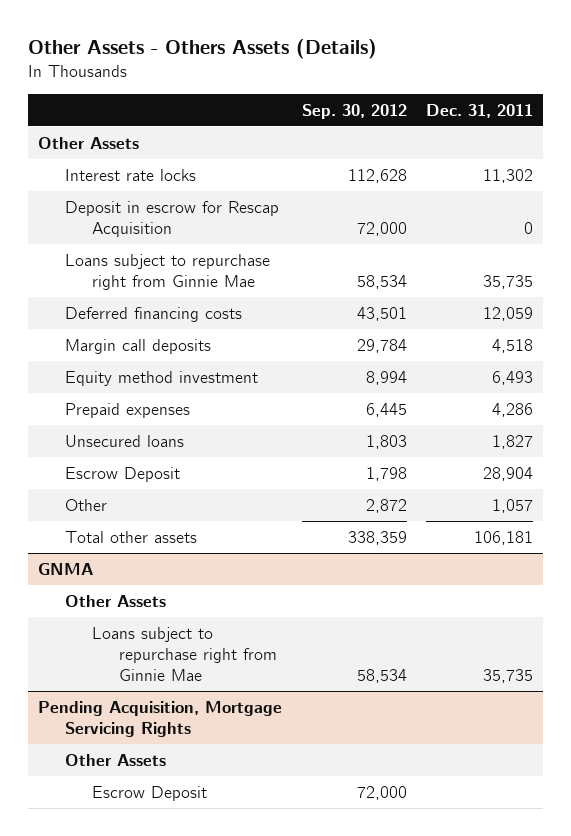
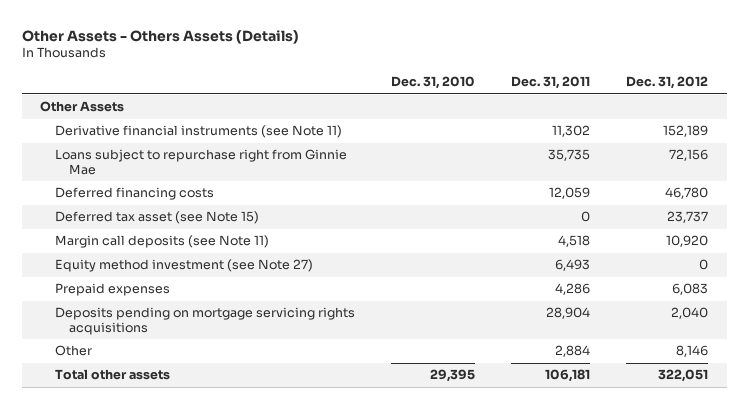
[301,103,407,119] Sep. 30, 2012 -> none
none -> [390,76,475,90] Dec. 31, 2010
none -> [626,76,709,90] Dec. 31, 2012
[64,200,279,237] Deposit in escrow for Rescap Acquisition -> none
[64,168,196,181] Interest rate locks -> [54,125,342,139] Derivative financial instruments (see Note 11)
none -> [54,211,259,225] Deferred tax asset (see Note 15)
[64,338,211,354] Margin call deposits -> [54,235,269,249] Margin call deposits (see Note 11)
[64,370,258,386] Equity method investment -> [54,259,313,273] Equity method investment (see Note 27)
[64,434,184,447] Unsecured loans -> none
[64,466,180,482] Escrow Deposit -> [54,307,355,336] Deposits pending on mortgage servicing rights acquisitions
[492,498,534,513] 1,057 -> [555,345,591,358] 2,884
[37,562,93,575] GNMA -> none
[64,594,166,607] Other Assets -> none
[91,626,278,681] Loans subject to repurchase right from Ginnie Mae -> none
[37,700,282,737] Pending Acquisition, Mortgage Servicing Rights -> none
[64,753,166,766] Other Assets -> none
[91,785,207,801] Escrow Deposit -> none

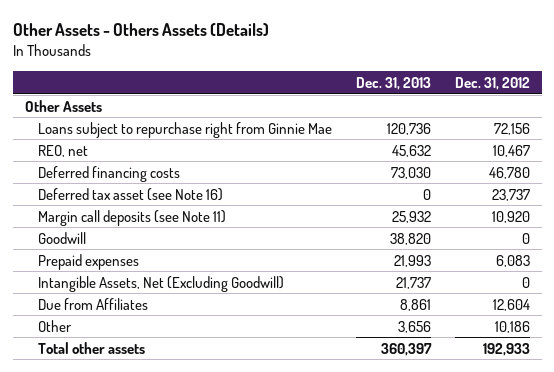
[390,76,475,90] Dec. 31, 2010 -> none
[511,76,591,90] Dec. 31, 2011 -> none
none -> [356,76,432,90] Dec. 31, 2013
[54,125,342,139] Derivative financial instruments (see Note 11) -> none
none -> [38,144,89,157] REO, net
[54,211,259,225] Deferred tax asset (see Note 15) -> [38,187,224,201] Deferred tax asset (see Note 16)
[54,259,313,273] Equity method investment (see Note 27) -> none
none -> [38,231,87,244] Goodwill
[54,307,355,336] Deposits pending on mortgage servicing rights acquisitions -> none
none -> [38,275,285,292] Intangible Assets, Net (Excluding Goodwill)
none -> [38,297,149,310] Due from Affiliates
[676,345,709,358] 8,146 -> [494,320,530,333] 10,186
[658,369,709,383] 322,051 -> [482,342,530,356] 192,933

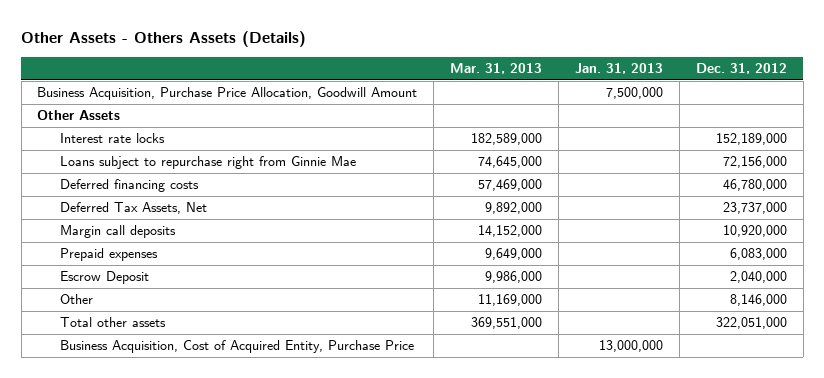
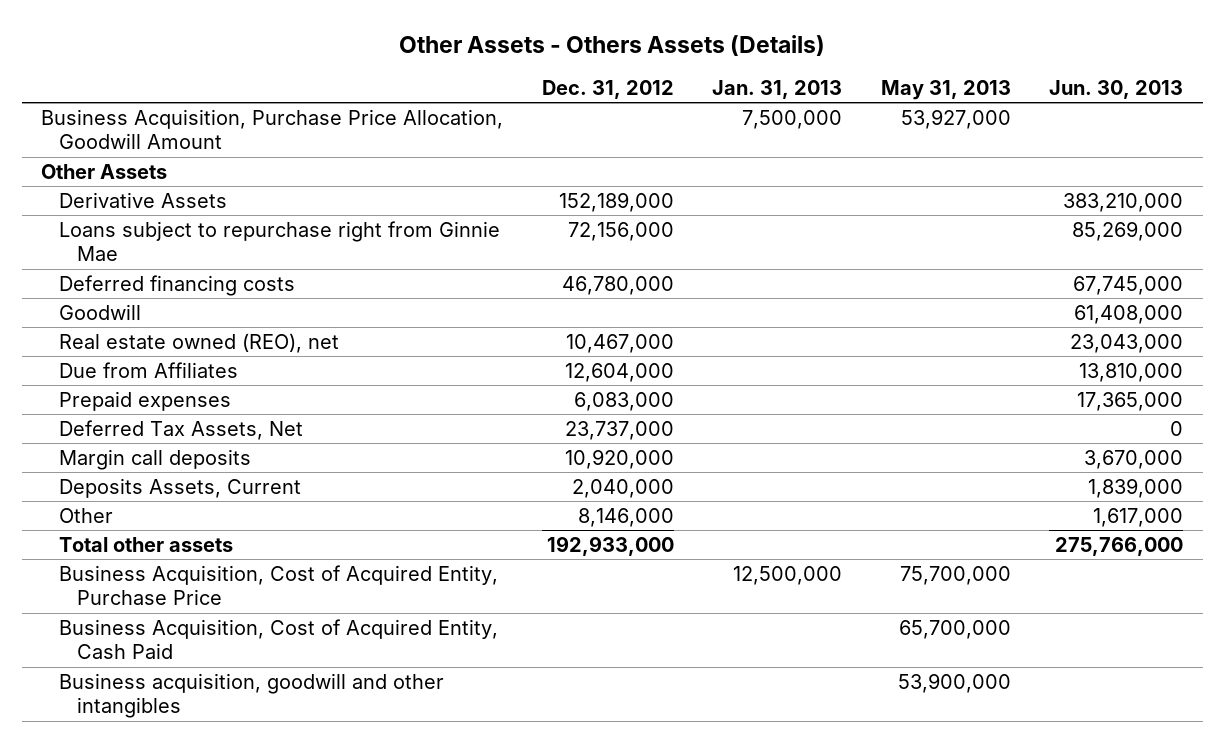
[450,63,543,75] Mar. 31, 2013 -> none
none -> [880,79,1011,100] May 31, 2013
none -> [1049,79,1184,99] Jun. 30, 2013
[59,133,165,144] Interest rate locks -> [58,192,227,209] Derivative Assets
none -> [58,304,141,321] Goodwill
none -> [58,333,339,354] Real estate owned (REO), net
none -> [58,362,238,379] Due from Affiliates
[59,248,158,262] Prepaid expenses -> [58,391,231,412] Prepaid expenses
[59,271,149,285] Escrow Deposit -> none
none -> [58,478,301,499] Deposits Assets, Current
[715,317,787,330] 322,051,000 -> [546,536,674,557] 192,933,000
[599,340,664,353] 13,000,000 -> [733,566,843,586] 12,500,000
none -> [58,619,498,660] Business Acquisition, Cost of Acquired Entity, Cash Paid
none -> [58,673,444,719] Business acquisition, goodwill and other intangibles

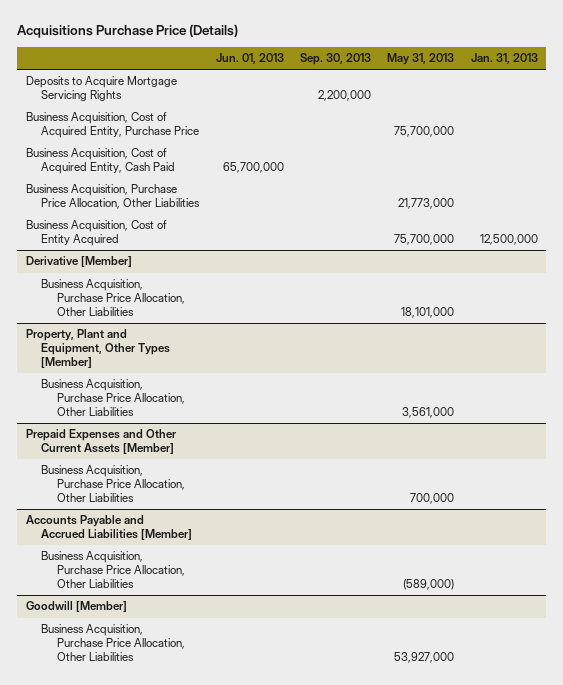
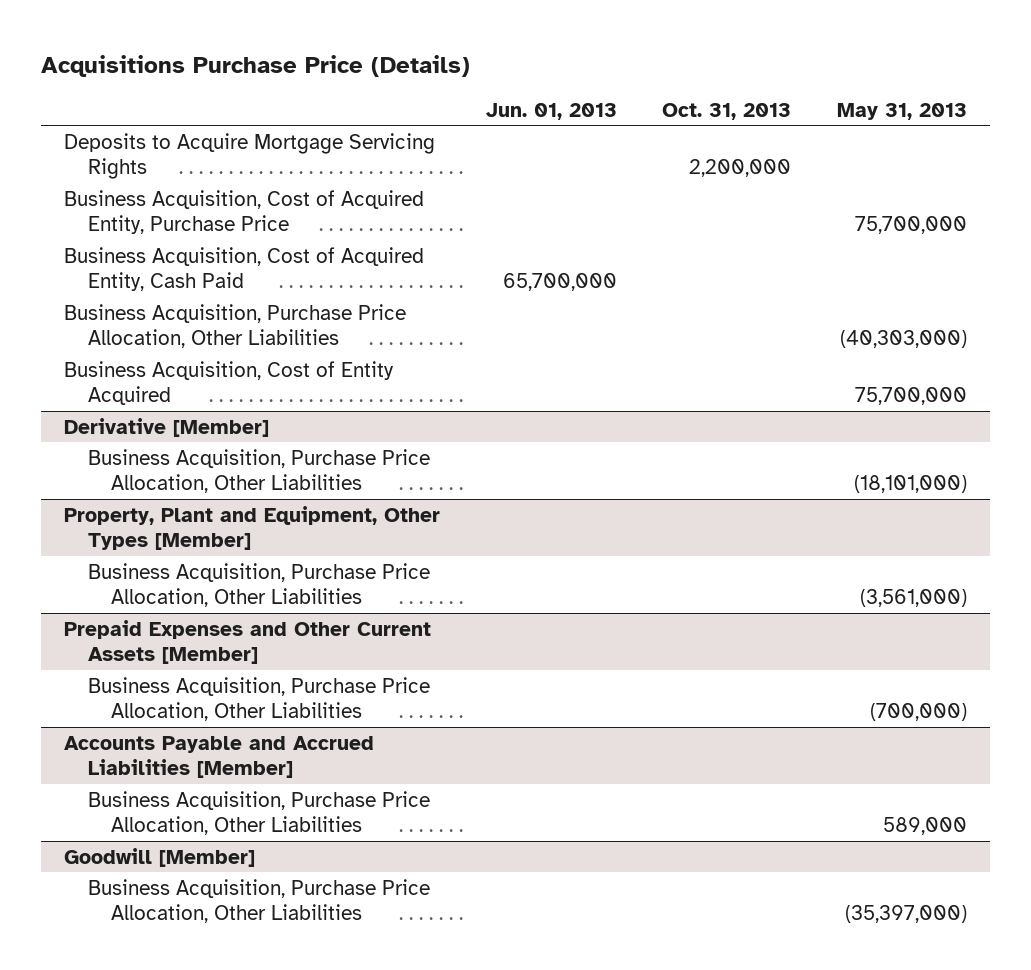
[299,53,371,66] Sep. 30, 2013 -> none
[470,53,538,65] Jan. 31, 2013 -> none
none -> [662,102,792,120] Oct. 31, 2013
[398,198,455,210] 21,773,000 -> [840,330,968,349] (40,303,000)
[401,307,455,319] 18,101,000 -> [854,475,968,494] (18,101,000)
[402,407,455,419] 3,561,000 -> [860,589,968,608] (3,561,000)
[410,493,455,505] 700,000 -> [870,703,968,722] (700,000)
[403,579,455,591] (589,000) -> [883,817,968,836] 589,000
[394,652,455,664] 53,927,000 -> [845,905,968,924] (35,397,000)

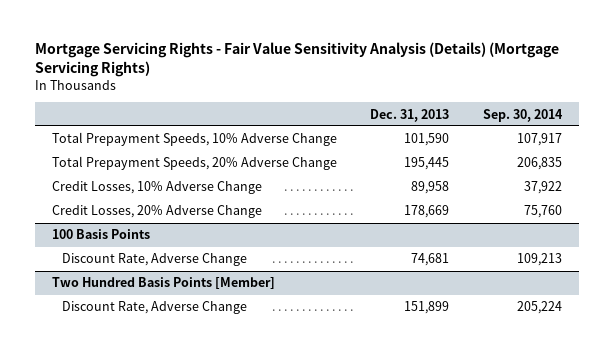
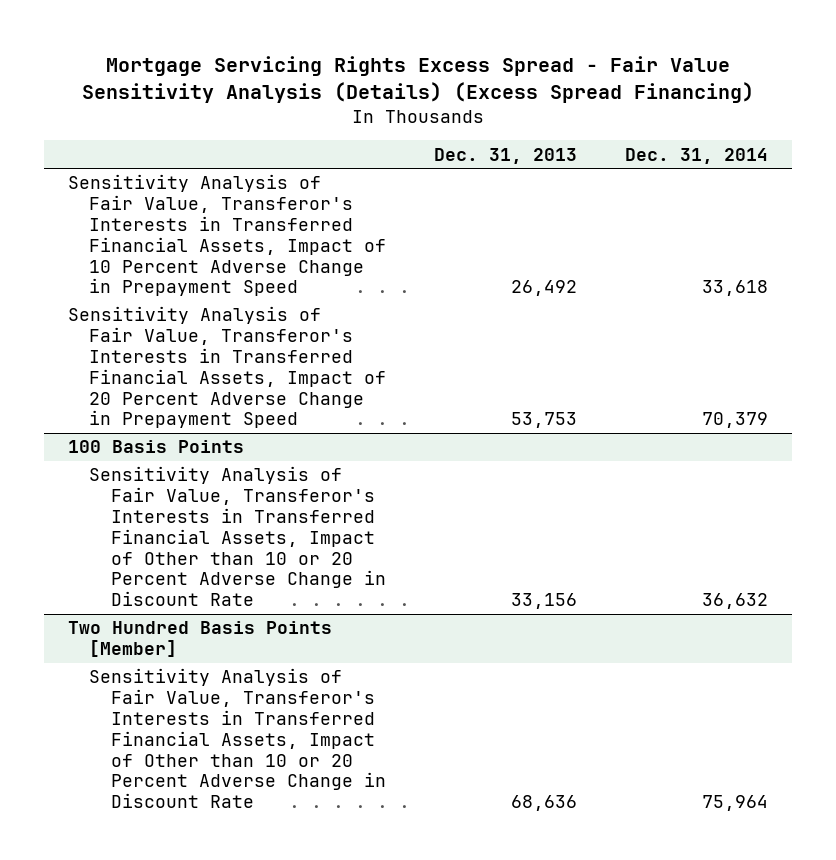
[34,41,559,78] Mortgage Servicing Rights - Fair Value Sensitivity Analysis (Details) (Mortgage Servicing Rights) -> [81,55,754,104] Mortgage Servicing Rights Excess Spread - Fair Value Sensitivity Analysis (Details) (Excess Spread Financing)
[483,108,564,122] Sep. 30, 2014 -> none
none -> [624,147,768,164] Dec. 31, 2014
[51,181,262,195] Credit Losses, 10% Adverse Change -> none
[51,205,262,219] Credit Losses, 20% Adverse Change -> none
[51,132,337,147] Total Prepayment Speeds, 10% Adverse Change -> [68,174,387,297] Sensitivity Analysis of Fair Value, Transferor's Interests in Transferred Financial Assets, Impact of 10 Percent Adverse Change in Prepayment Speed
[404,133,450,147] 101,590 -> [511,280,578,297] 26,492
[51,156,337,171] Total Prepayment Speeds, 20% Adverse Change -> [68,306,387,429] Sensitivity Analysis of Fair Value, Transferor's Interests in Transferred Financial Assets, Impact of 20 Percent Adverse Change in Prepayment Speed
[404,157,450,171] 195,445 -> [511,412,578,429] 53,753
[62,253,248,267] Discount Rate, Adverse Change -> none
none -> [89,466,386,607] Sensitivity Analysis of Fair Value, Transferor's Interests in Transferred Financial Assets, Impact of Other than 10 or 20 Percent Adverse Change in Discount Rate
[62,301,248,315] Discount Rate, Adverse Change -> none
none -> [89,668,386,809] Sensitivity Analysis of Fair Value, Transferor's Interests in Transferred Financial Assets, Impact of Other than 10 or 20 Percent Adverse Change in Discount Rate

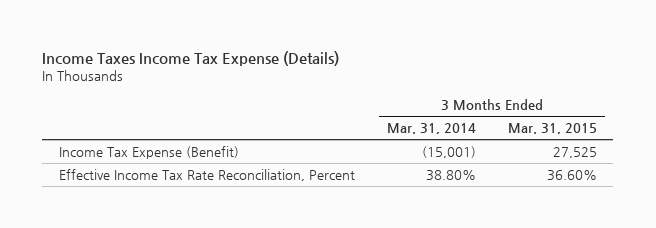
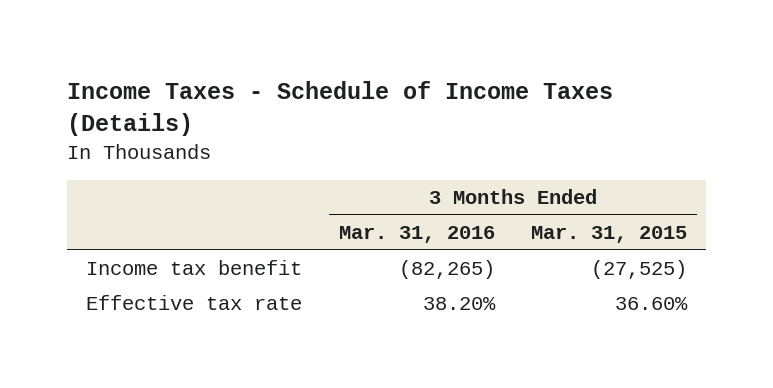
[42,50,340,66] Income Taxes Income Tax Expense (Details) -> [67,81,614,137] Income Taxes - Schedule of Income Taxes (Details)
[386,123,476,135] Mar. 31, 2014 -> none
none -> [338,226,495,244] Mar. 31, 2016
[58,146,239,160] Income Tax Expense (Benefit) -> [85,260,302,276] Income tax benefit
[553,147,598,159] 27,525 -> [591,260,688,280] (27,525)
[58,169,355,182] Effective Income Tax Rate Reconciliation, Percent -> [85,295,302,311] Effective tax rate

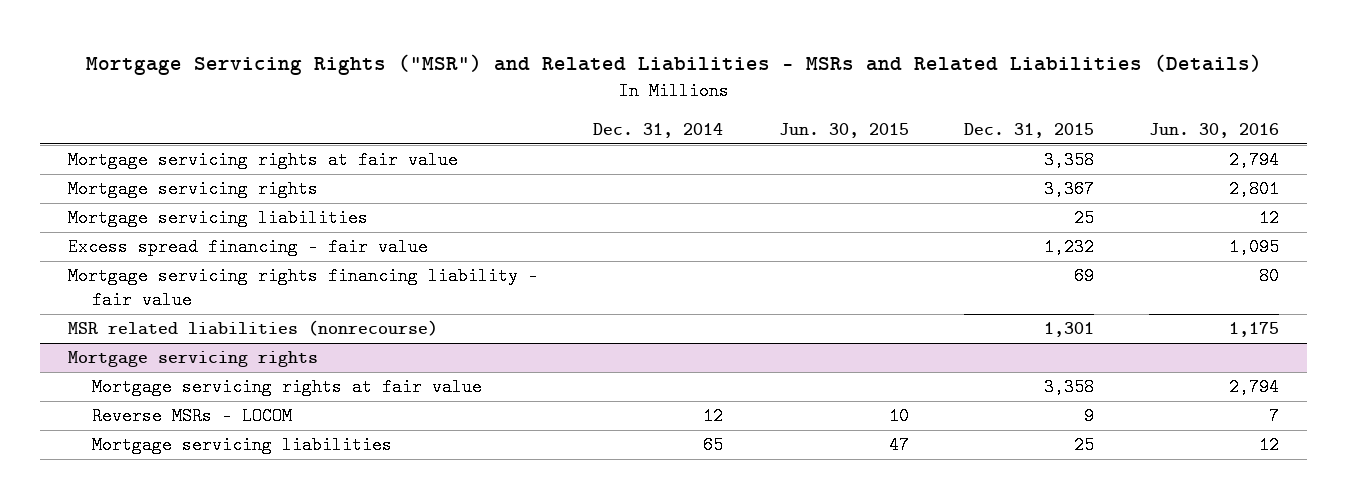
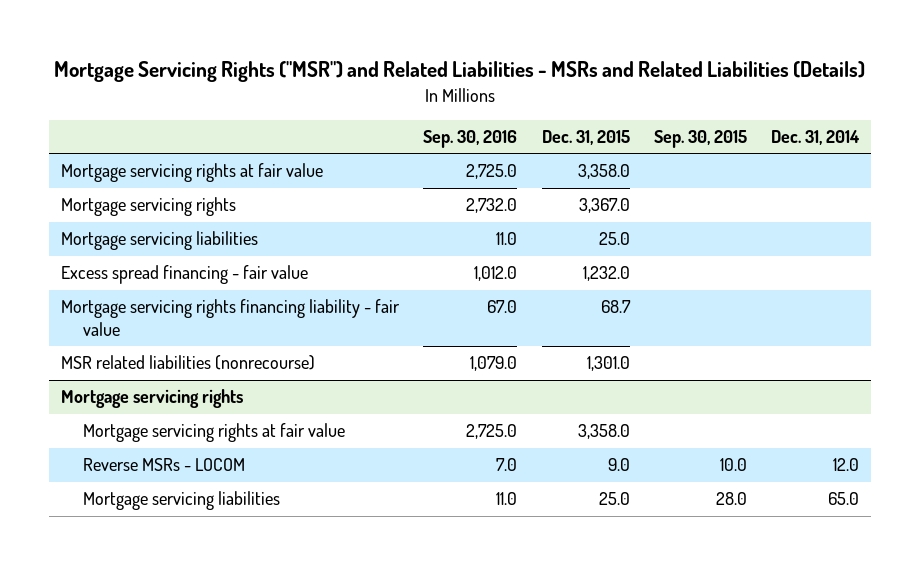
[778,122,909,138] Jun. 30, 2015 -> none
[1149,122,1280,138] Jun. 30, 2016 -> none
none -> [423,130,518,149] Sep. 30, 2016
none -> [653,130,747,149] Sep. 30, 2015
[1044,151,1095,170] 3,358 -> [577,164,630,180] 3,358.0
[1044,180,1095,199] 3,367 -> [578,198,630,214] 3,367.0
[1074,209,1095,228] 25 -> [598,232,630,246] 25.0
[1044,238,1095,257] 1,232 -> [582,266,630,282] 1,232.0
[1074,267,1095,286] 69 -> [600,300,631,314] 68.7
[1044,322,1095,338] 1,301 -> [586,356,630,372] 1,301.0
[1044,378,1095,397] 3,358 -> [577,424,630,440] 3,358.0
[703,407,724,426] 12 -> [833,458,860,472] 12.0
[1084,407,1095,426] 9 -> [607,458,630,472] 9.0
[703,436,724,455] 65 -> [828,492,860,506] 65.0
[1074,436,1095,455] 25 -> [598,492,630,506] 25.0

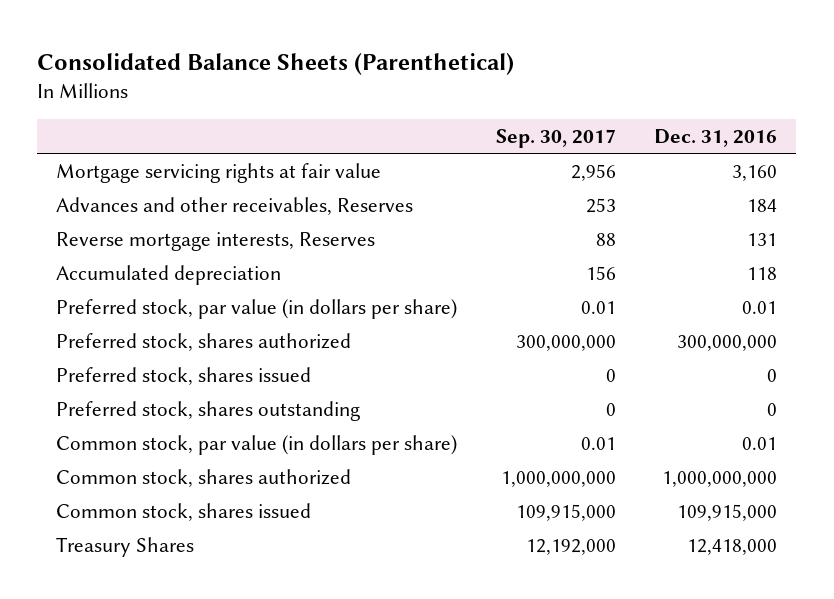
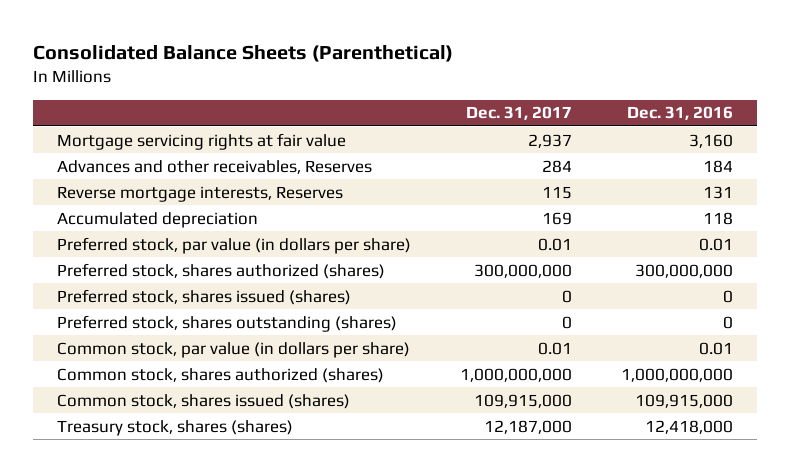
[495,128,616,148] Sep. 30, 2017 -> none
none -> [465,106,572,121] Dec. 31, 2017
[56,333,352,352] Preferred stock, shares authorized -> [56,262,385,279] Preferred stock, shares authorized (shares)
[56,367,312,386] Preferred stock, shares issued -> [56,288,351,305] Preferred stock, shares issued (shares)
[56,401,361,422] Preferred stock, shares outstanding -> [56,314,397,332] Preferred stock, shares outstanding (shares)
[56,469,352,488] Common stock, shares authorized -> [56,367,384,383] Common stock, shares authorized (shares)
[56,503,312,522] Common stock, shares issued -> [56,393,350,409] Common stock, shares issued (shares)
[56,537,195,558] Treasury Shares -> [56,419,293,436] Treasury stock, shares (shares)

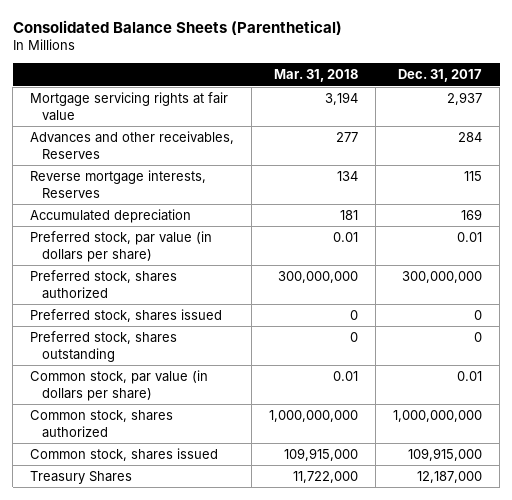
[626,106,733,121] Dec. 31, 2016 -> none
none -> [274,69,359,83] Mar. 31, 2018
[56,262,385,279] Preferred stock, shares authorized (shares) -> [30,269,178,299] Preferred stock, shares authorized
[56,288,351,305] Preferred stock, shares issued (shares) -> [30,308,223,322] Preferred stock, shares issued
[56,314,397,332] Preferred stock, shares outstanding (shares) -> [30,330,178,362] Preferred stock, shares outstanding
[56,367,384,383] Common stock, shares authorized (shares) -> [30,409,174,438] Common stock, shares authorized
[56,393,350,409] Common stock, shares issued (shares) -> [30,447,219,461] Common stock, shares issued
[56,419,293,436] Treasury stock, shares (shares) -> [30,470,133,484] Treasury Shares

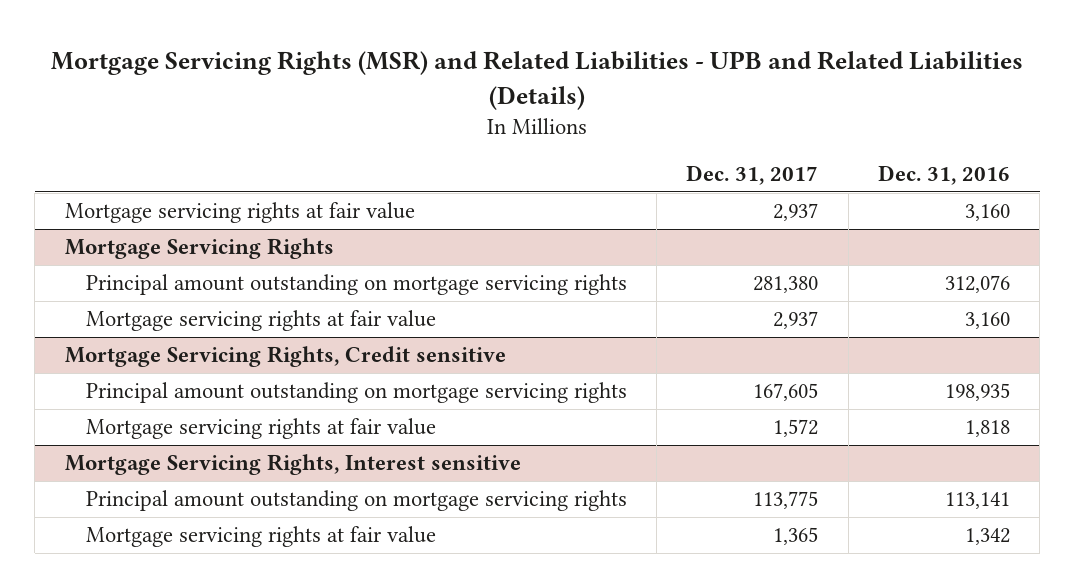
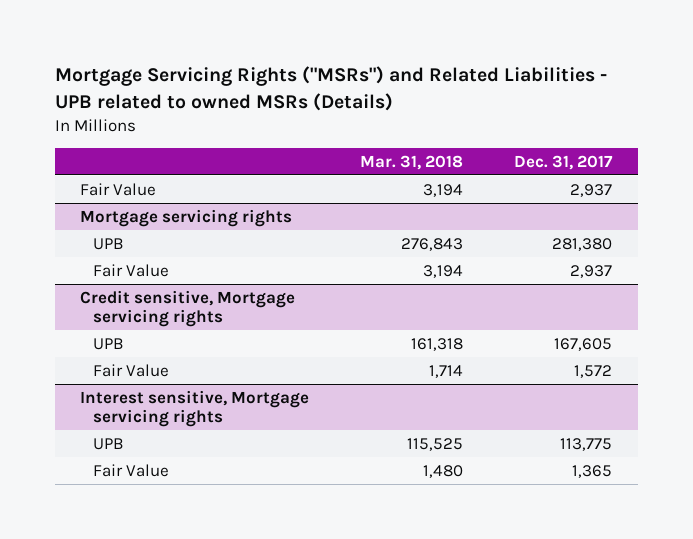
[51,51,1024,110] Mortgage Servicing Rights (MSR) and Related Liabilities - UPB and Related Liabilities (Details) -> [54,66,607,111] Mortgage Servicing Rights ("MSRs") and Related Liabilities - UPB related to owned MSRs (Details)
[878,165,1011,186] Dec. 31, 2016 -> none
none -> [360,154,464,170] Mar. 31, 2018
[64,201,415,223] Mortgage servicing rights at fair value -> [80,182,157,196] Fair Value
[64,237,334,259] Mortgage Servicing Rights -> [80,208,293,227] Mortgage servicing rights
[85,273,627,295] Principal amount outstanding on mortgage servicing rights -> [93,237,125,250] UPB
[85,309,436,331] Mortgage servicing rights at fair value -> [93,263,170,277] Fair Value
[64,345,506,367] Mortgage Servicing Rights, Credit sensitive -> [80,289,296,328] Credit sensitive, Mortgage servicing rights
[85,381,627,403] Principal amount outstanding on mortgage servicing rights -> [93,337,125,350] UPB
[85,417,436,439] Mortgage servicing rights at fair value -> [93,363,170,377] Fair Value
[64,453,521,475] Mortgage Servicing Rights, Interest sensitive -> [80,389,310,428] Interest sensitive, Mortgage servicing rights
[85,489,627,511] Principal amount outstanding on mortgage servicing rights -> [93,437,125,450] UPB
[85,525,436,547] Mortgage servicing rights at fair value -> [93,463,170,477] Fair Value

